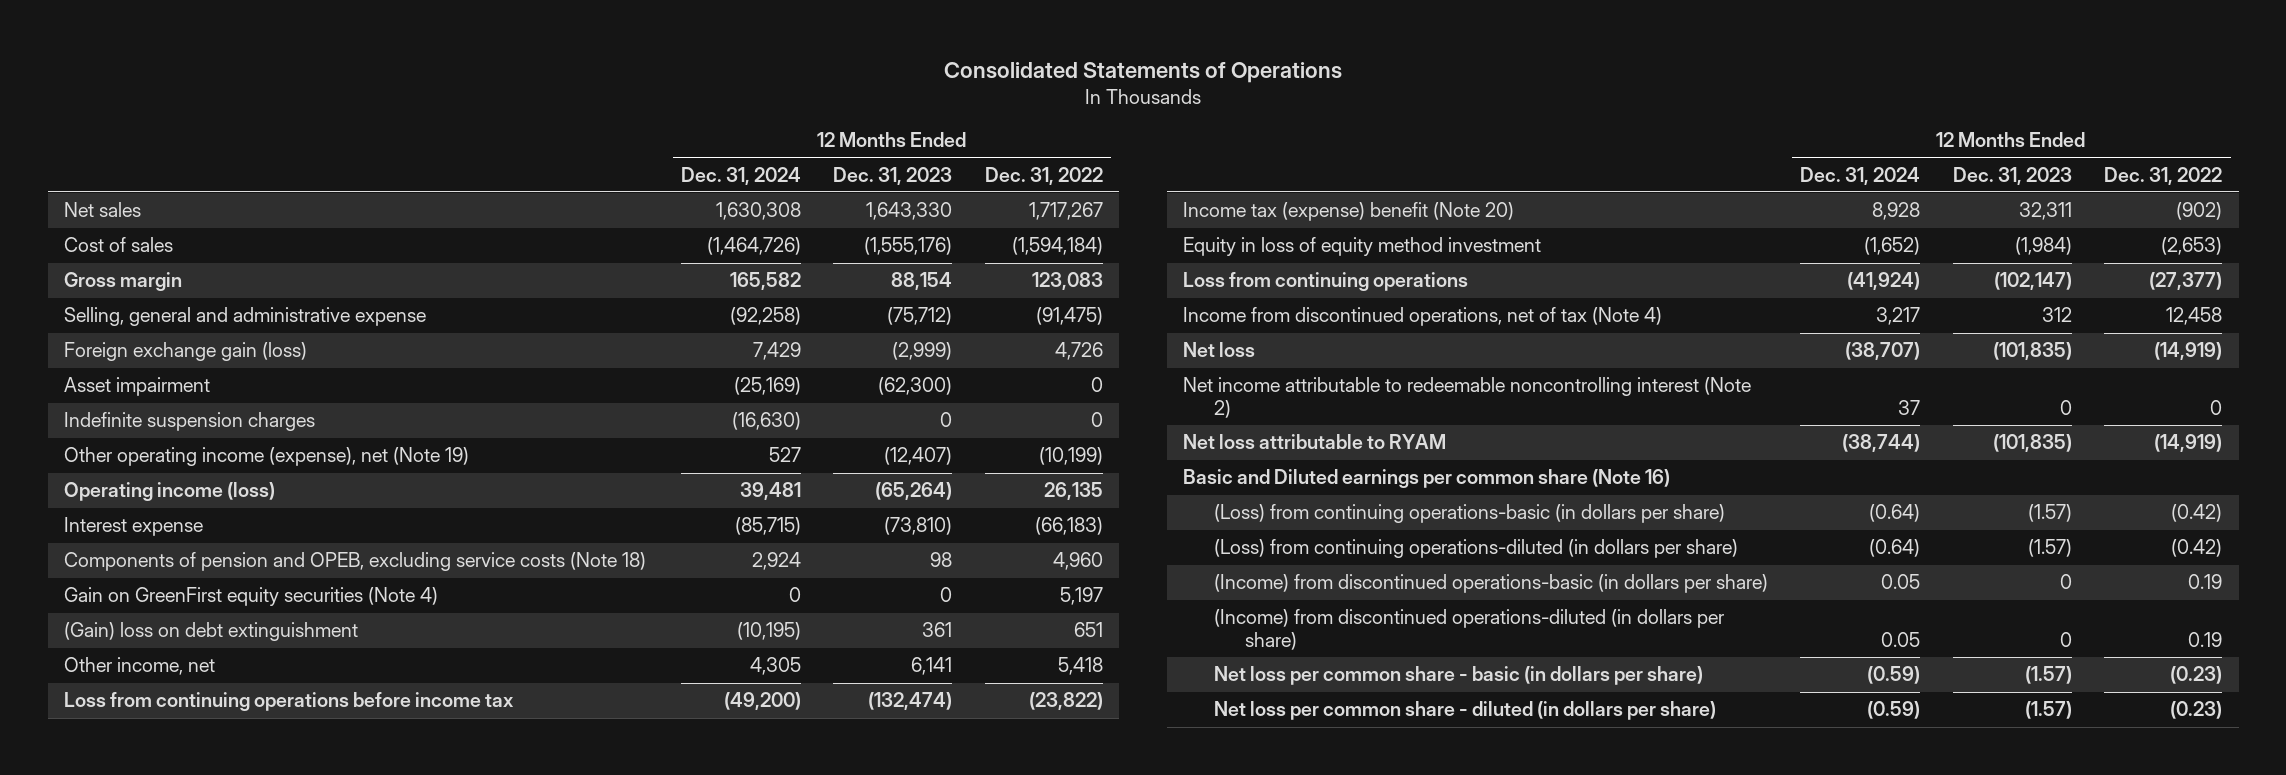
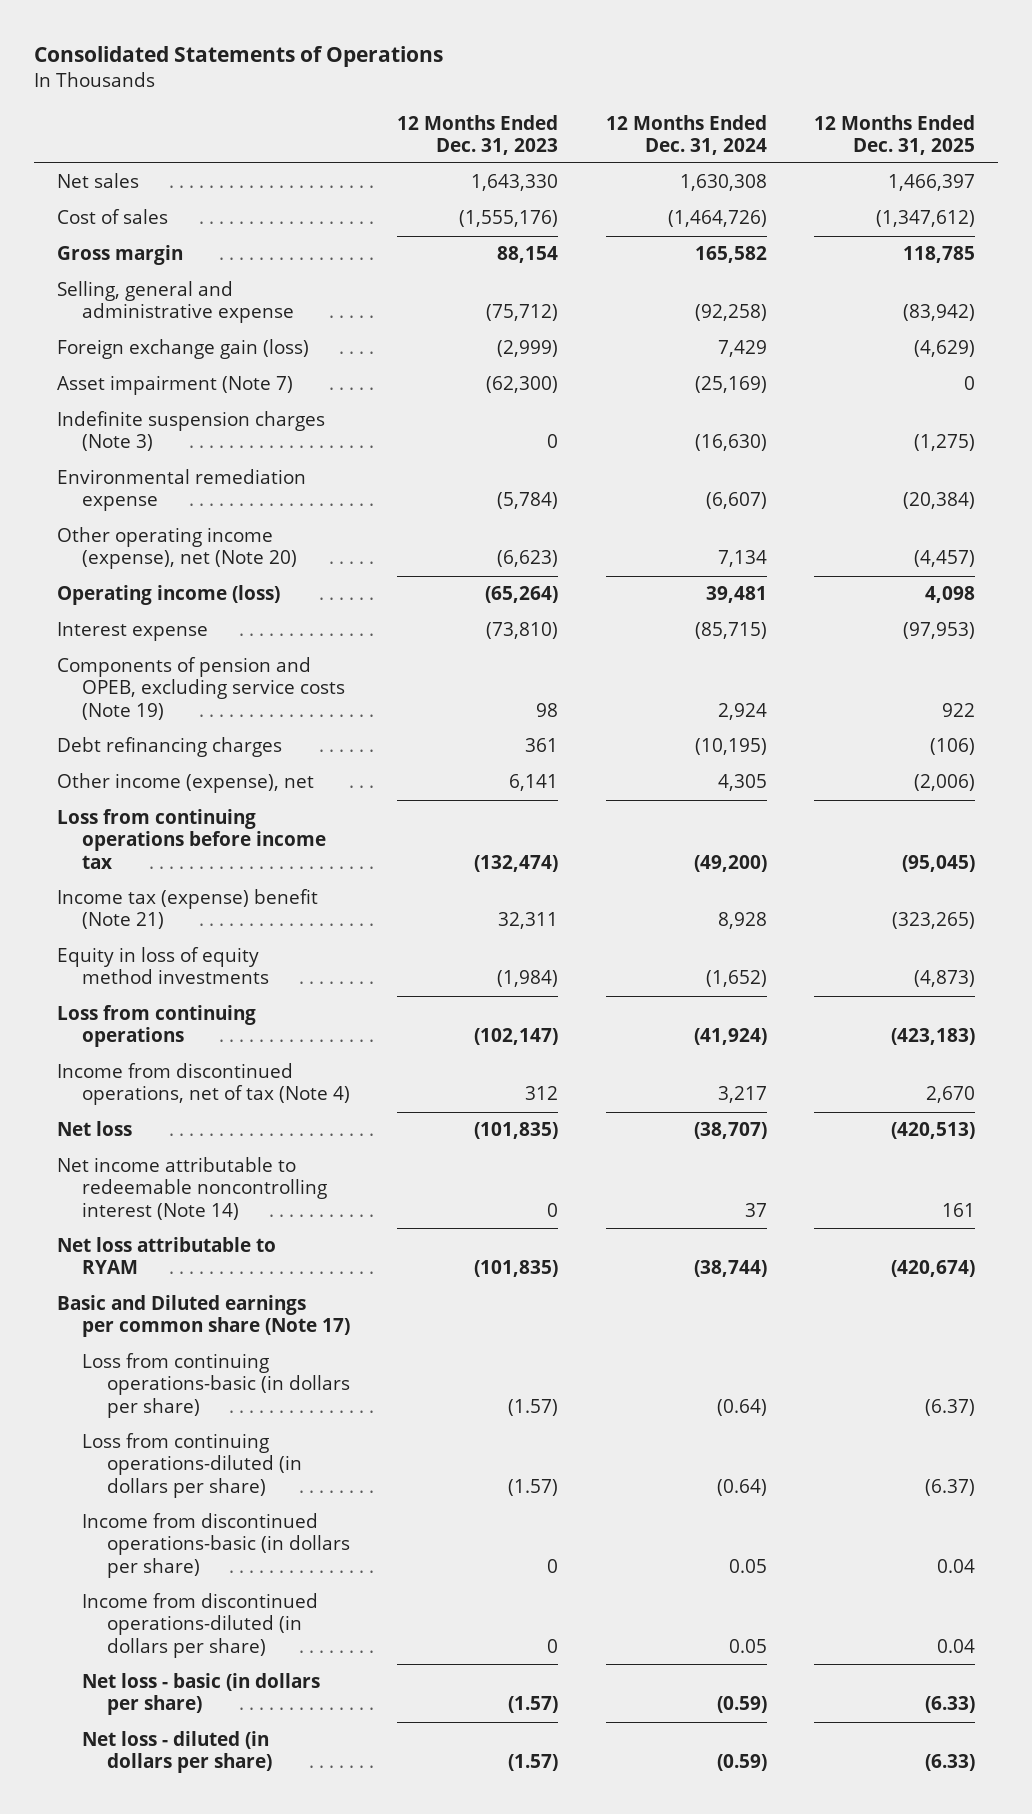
[984,166,1103,185] Dec. 31, 2022 -> none
none -> [813,114,975,155] 12 Months Ended Dec. 31, 2025
[63,377,210,397] Asset impairment -> [57,375,294,396] Asset impairment (Note 7)
[63,412,315,432] Indefinite suspension charges -> [57,411,326,452] Indefinite suspension charges (Note 3)
none -> [57,469,307,512] Environmental remediation expense
[63,447,469,467] Other operating income (expense), net (Note 19) -> [57,527,298,570] Other operating income (expense), net (Note 20)
[768,447,801,463] 527 -> [717,550,767,568] 7,134
[884,447,953,466] (12,407) -> [497,550,559,568] (6,623)
[63,587,438,607] Gain on GreenFirst equity securities (Note 4) -> none
[63,552,646,572] Components of pension and OPEB, excluding service costs (Note 18) -> [57,657,346,720] Components of pension and OPEB, excluding service costs (Note 19)
[63,622,358,642] (Gain) loss on debt extinguishment -> [57,737,283,758] Debt refinancing charges
[63,657,215,676] Other income, net -> [57,773,315,794] Other income (expense), net
[1183,202,1515,222] Income tax (expense) benefit (Note 20) -> [57,889,319,930] Income tax (expense) benefit (Note 21)
[1183,237,1542,257] Equity in loss of equity method investment -> [57,947,270,985] Equity in loss of equity method investments
[1183,377,1752,419] Net income attributable to redeemable noncontrolling interest (Note 2) -> [57,1157,328,1220] Net income attributable to redeemable noncontrolling interest (Note 14)
[1183,469,1671,489] Basic and Diluted earnings per common share (Note 16) -> [57,1295,351,1338] Basic and Diluted earnings per common share (Note 17)
[1214,504,1726,524] (Loss) from continuing operations-basic (in dollars per share) -> [82,1353,350,1418] Loss from continuing operations-basic (in dollars per share)
[1214,539,1739,559] (Loss) from continuing operations-diluted (in dollars per share) -> [82,1433,302,1498] Loss from continuing operations-diluted (in dollars per share)
[1214,574,1769,594] (Income) from discontinued operations-basic (in dollars per share) -> [82,1513,350,1578] Income from discontinued operations-basic (in dollars per share)
[1214,609,1725,651] (Income) from discontinued operations-diluted (in dollars per share) -> [82,1593,319,1658] Income from discontinued operations-diluted (in dollars per share)
[1214,666,1704,686] Net loss per common share - basic (in dollars per share) -> [82,1673,321,1716] Net loss - basic (in dollars per share)
[1214,701,1717,721] Net loss per common share - diluted (in dollars per share) -> [82,1731,272,1774] Net loss - diluted (in dollars per share)

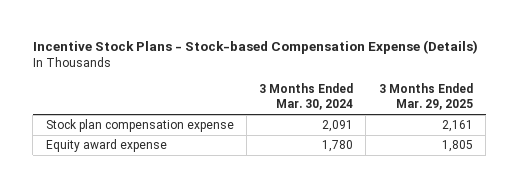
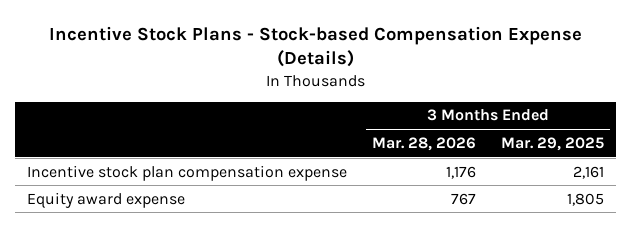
[259,83,354,111] 3 Months Ended Mar. 30, 2024 -> none
none -> [372,136,477,151] Mar. 28, 2026
[45,119,234,133] Stock plan compensation expense -> [27,164,348,181] Incentive stock plan compensation expense

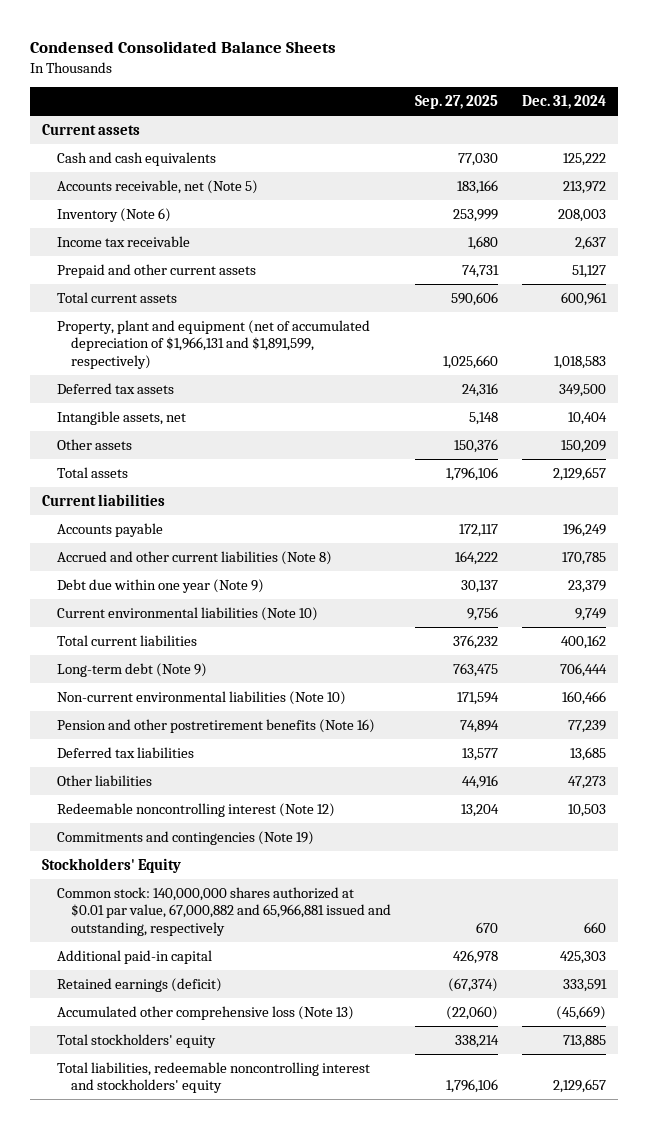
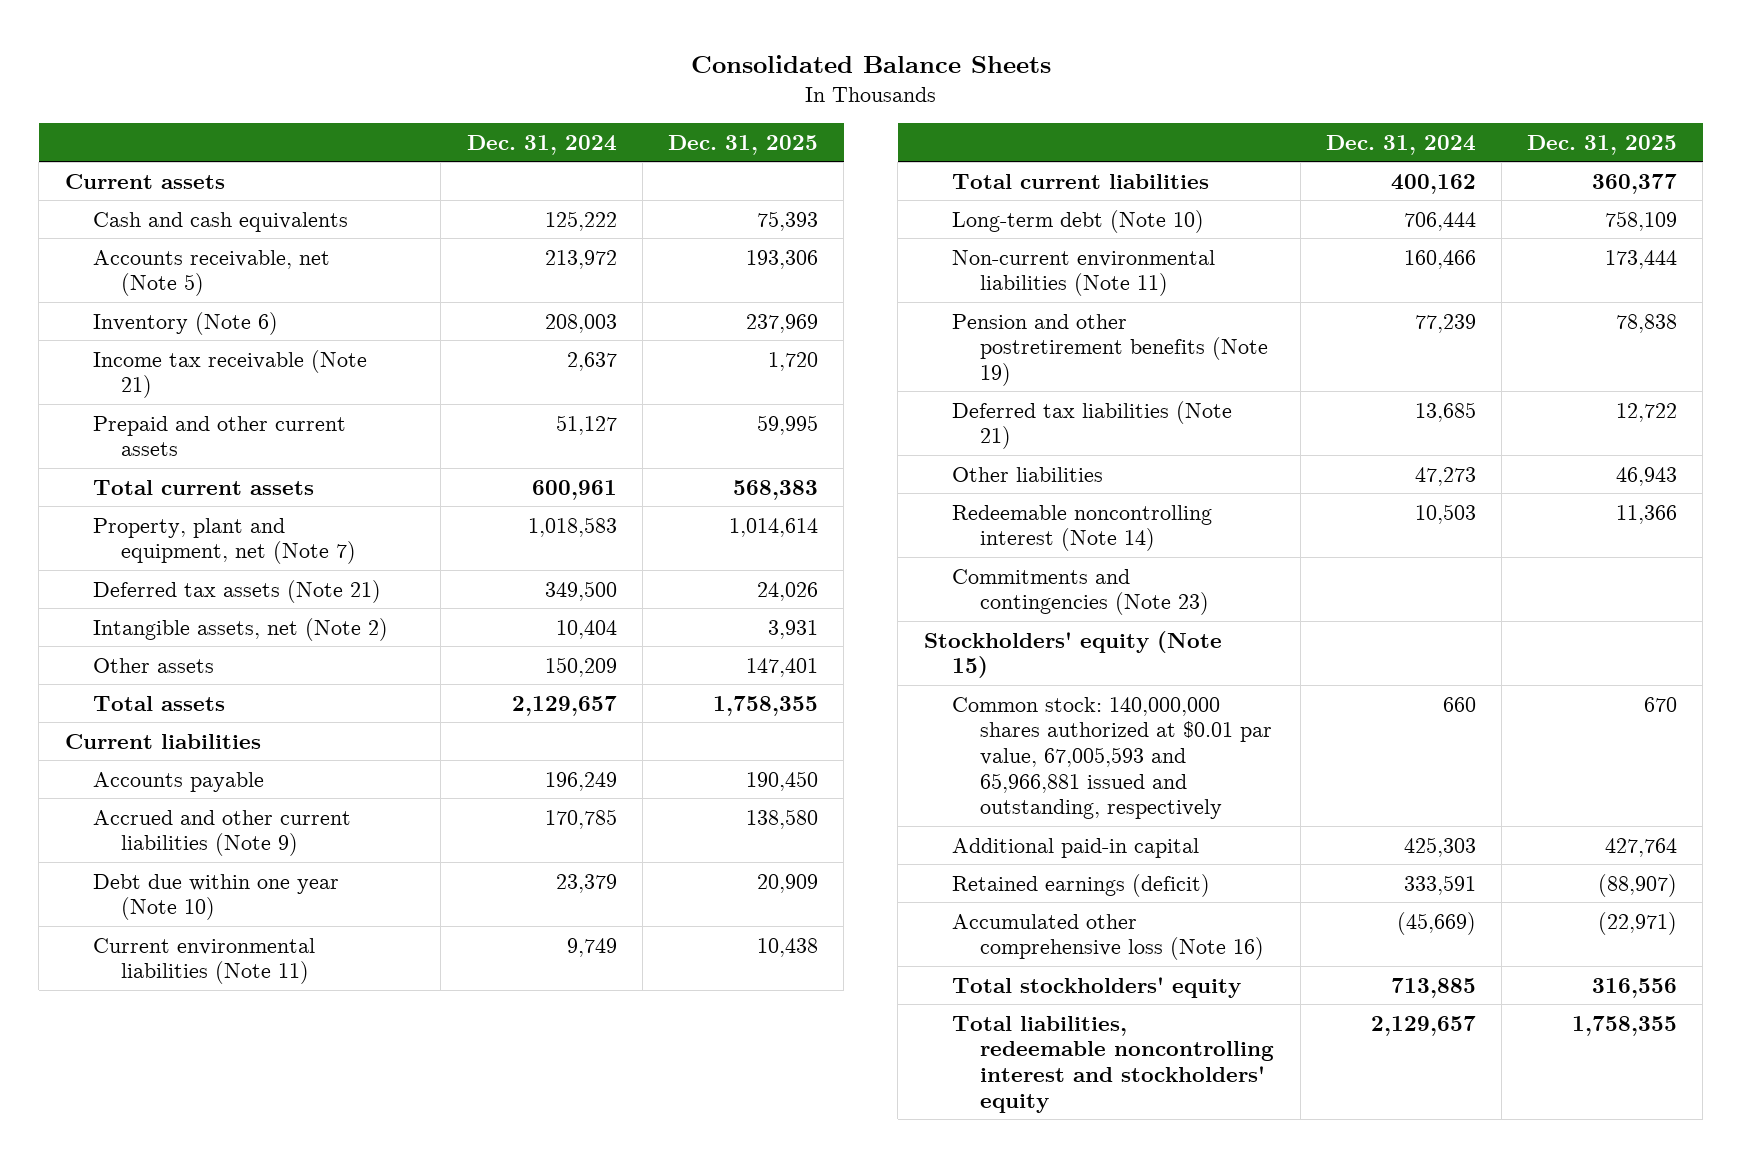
[30,41,337,54] Condensed Consolidated Balance Sheets -> [690,54,1051,73] Consolidated Balance Sheets
[415,95,499,110] Sep. 27, 2025 -> none
none -> [668,134,819,155] Dec. 31, 2025
[56,235,190,247] Income tax receivable -> [92,349,367,399] Income tax receivable (Note 21)
[56,319,370,369] Property, plant and equipment (net of accumulated depreciation of $1,966,131 and $1,891,599, respectively) -> [92,517,357,565] Property, plant and equipment, net (Note 7)
[56,382,174,394] Deferred tax assets -> [92,579,381,603] Deferred tax assets (Note 21)
[56,410,186,425] Intangible assets, net -> [92,617,388,641] Intangible assets, net (Note 2)
[56,550,332,565] Accrued and other current liabilities (Note 8) -> [92,809,351,857] Accrued and other current liabilities (Note 9)
[56,578,264,593] Debt due within one year (Note 9) -> [92,873,339,921] Debt due within one year (Note 10)
[56,606,318,621] Current environmental liabilities (Note 10) -> [92,937,315,985] Current environmental liabilities (Note 11)
[56,662,207,677] Long-term debt (Note 9) -> [952,209,1205,233] Long-term debt (Note 10)
[56,690,346,705] Non-current environmental liabilities (Note 10) -> [952,249,1216,297] Non-current environmental liabilities (Note 11)
[56,718,375,733] Pension and other postretirement benefits (Note 16) -> [952,313,1269,386] Pension and other postretirement benefits (Note 19)
[56,746,194,758] Deferred tax liabilities -> [952,400,1233,450] Deferred tax liabilities (Note 21)
[56,802,335,817] Redeemable noncontrolling interest (Note 12) -> [952,504,1213,552] Redeemable noncontrolling interest (Note 14)
[56,830,314,845] Commitments and contingencies (Note 19) -> [952,568,1210,616] Commitments and contingencies (Note 23)
[42,857,182,873] Stockholders' Equity -> [923,630,1222,679] Stockholders' equity (Note 15)
[56,886,392,936] Common stock: 140,000,000 shares authorized at $0.01 par value, 67,000,882 and 65,966,881 issued and outstanding, respectively -> [952,696,1273,820] Common stock: 140,000,000 shares authorized at $0.01 par value, 67,005,593 and 65,966,881 issued and outstanding, respectively
[56,1005,354,1020] Accumulated other comprehensive loss (Note 13) -> [952,913,1265,961] Accumulated other comprehensive loss (Note 16)

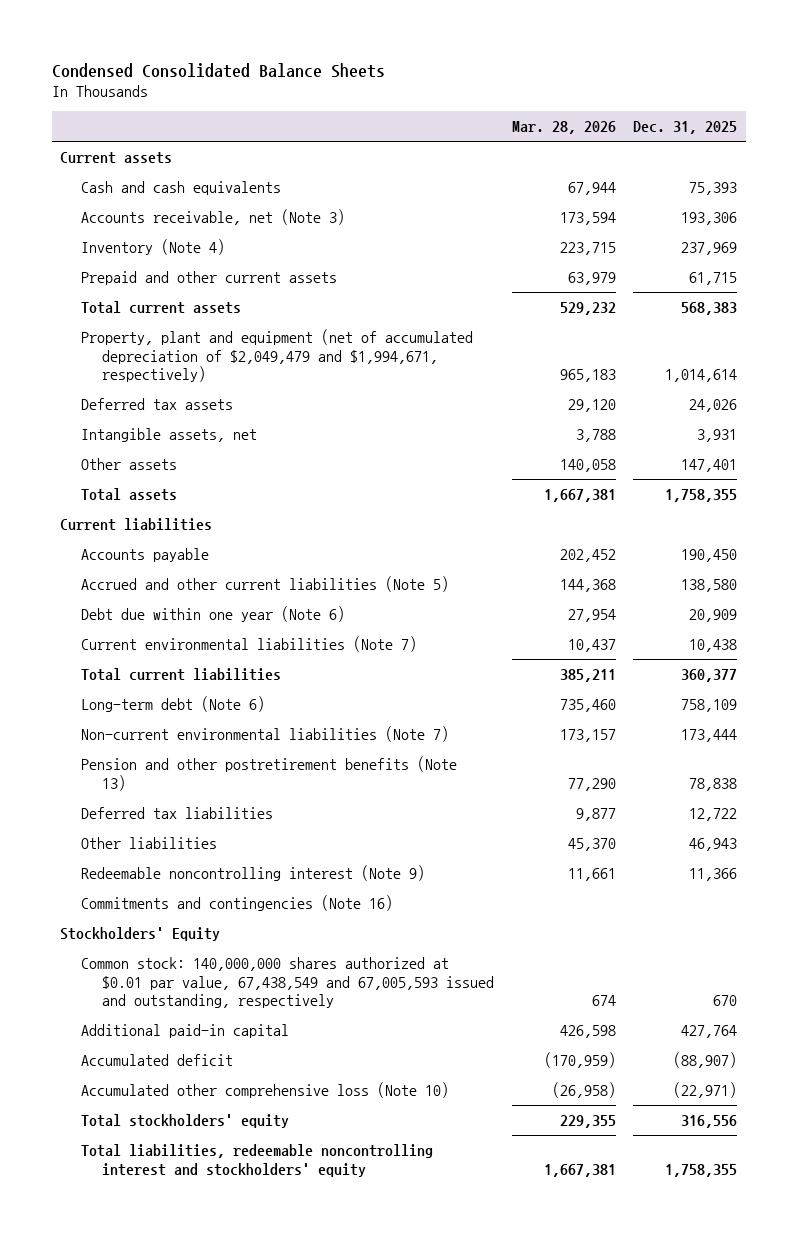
[690,54,1051,73] Consolidated Balance Sheets -> [51,62,385,78] Condensed Consolidated Balance Sheets
[466,134,617,155] Dec. 31, 2024 -> none
none -> [511,121,616,135] Mar. 28, 2026
[92,349,367,399] Income tax receivable (Note 21) -> none
[92,249,330,297] Accounts receivable, net (Note 5) -> [81,208,346,225] Accounts receivable, net (Note 3)
[92,311,278,335] Inventory (Note 6) -> [81,238,226,255] Inventory (Note 4)
[757,414,819,435] 59,995 -> [688,271,737,285] 61,715
[92,517,357,565] Property, plant and equipment, net (Note 7) -> [81,328,474,383] Property, plant and equipment (net of accumulated depreciation of $2,049,479 and $1,994,671, respectively)
[92,579,381,603] Deferred tax assets (Note 21) -> [81,397,234,410] Deferred tax assets
[92,617,388,641] Intangible assets, net (Note 2) -> [81,427,258,442] Intangible assets, net
[92,809,351,857] Accrued and other current liabilities (Note 9) -> [81,575,450,592] Accrued and other current liabilities (Note 5)
[92,873,339,921] Debt due within one year (Note 10) -> [81,605,346,622] Debt due within one year (Note 6)
[92,937,315,985] Current environmental liabilities (Note 11) -> [81,635,418,652] Current environmental liabilities (Note 7)
[952,209,1205,233] Long-term debt (Note 10) -> [81,695,266,712] Long-term debt (Note 6)
[952,249,1216,297] Non-current environmental liabilities (Note 11) -> [81,725,450,742] Non-current environmental liabilities (Note 7)
[952,313,1269,386] Pension and other postretirement benefits (Note 19) -> [81,755,458,791] Pension and other postretirement benefits (Note 13)
[952,400,1233,450] Deferred tax liabilities (Note 21) -> [81,806,274,819] Deferred tax liabilities
[952,504,1213,552] Redeemable noncontrolling interest (Note 14) -> [81,864,426,881] Redeemable noncontrolling interest (Note 9)
[952,568,1210,616] Commitments and contingencies (Note 23) -> [81,894,394,911] Commitments and contingencies (Note 16)
[923,630,1222,679] Stockholders' equity (Note 15) -> [60,926,221,941] Stockholders' Equity
[952,696,1273,820] Common stock: 140,000,000 shares authorized at $0.01 par value, 67,005,593 and 65,966,881 issued and outstanding, respectively -> [81,956,495,1009] Common stock: 140,000,000 shares authorized at $0.01 par value, 67,438,549 and 67,005,593 issued and outstanding, respectively
[952,873,1211,897] Retained earnings (deficit) -> [81,1053,234,1066] Accumulated deficit
[952,913,1265,961] Accumulated other comprehensive loss (Note 16) -> [81,1081,450,1098] Accumulated other comprehensive loss (Note 10)

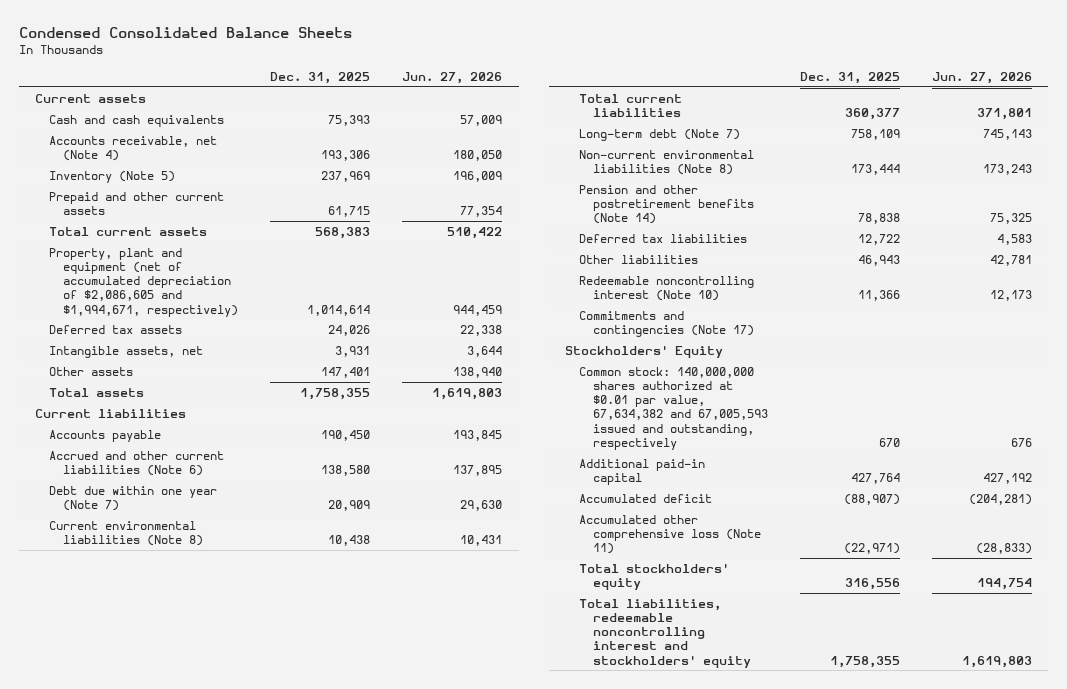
[511,121,616,135] Mar. 28, 2026 -> none
none -> [402,72,503,85] Jun. 27, 2026
[81,208,346,225] Accounts receivable, net (Note 3) -> [48,136,217,162] Accounts receivable, net (Note 4)
[81,238,226,255] Inventory (Note 4) -> [48,171,175,184] Inventory (Note 5)
[81,328,474,383] Property, plant and equipment (net of accumulated depreciation of $2,049,479 and $1,994,671, respectively) -> [48,248,238,317] Property, plant and equipment (net of accumulated depreciation of $2,086,605 and $1,994,671, respectively)
[81,575,450,592] Accrued and other current liabilities (Note 5) -> [48,451,224,477] Accrued and other current liabilities (Note 6)
[81,605,346,622] Debt due within one year (Note 6) -> [48,486,217,512] Debt due within one year (Note 7)
[81,635,418,652] Current environmental liabilities (Note 7) -> [48,521,203,547] Current environmental liabilities (Note 8)
[81,695,266,712] Long-term debt (Note 6) -> [578,129,740,142] Long-term debt (Note 7)
[81,725,450,742] Non-current environmental liabilities (Note 7) -> [578,150,754,176] Non-current environmental liabilities (Note 8)
[81,755,458,791] Pension and other postretirement benefits (Note 13) -> [578,185,754,225] Pension and other postretirement benefits (Note 14)
[81,864,426,881] Redeemable noncontrolling interest (Note 9) -> [578,276,754,302] Redeemable noncontrolling interest (Note 10)
[81,894,394,911] Commitments and contingencies (Note 16) -> [578,311,754,338] Commitments and contingencies (Note 17)
[81,956,495,1009] Common stock: 140,000,000 shares authorized at $0.01 par value, 67,438,549 and 67,005,593 issued and outstanding, respectively -> [578,367,768,450] Common stock: 140,000,000 shares authorized at $0.01 par value, 67,634,382 and 67,005,593 issued and outstanding, respectively
[81,1081,450,1098] Accumulated other comprehensive loss (Note 10) -> [578,515,761,555] Accumulated other comprehensive loss (Note 11)

